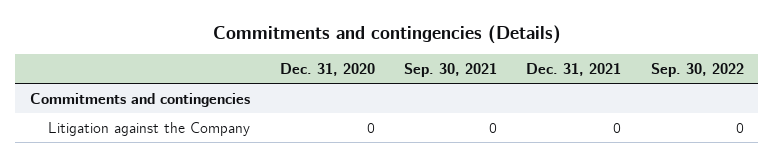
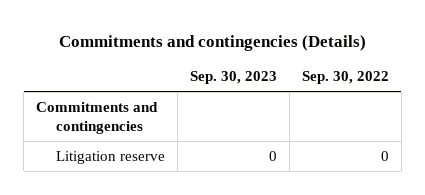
[279,62,375,76] Dec. 31, 2020 -> none
[403,62,497,77] Sep. 30, 2021 -> none
[526,62,622,76] Dec. 31, 2021 -> none
none -> [189,71,277,85] Sep. 30, 2023
[48,121,251,136] Litigation against the Company -> [55,150,165,164] Litigation reserve

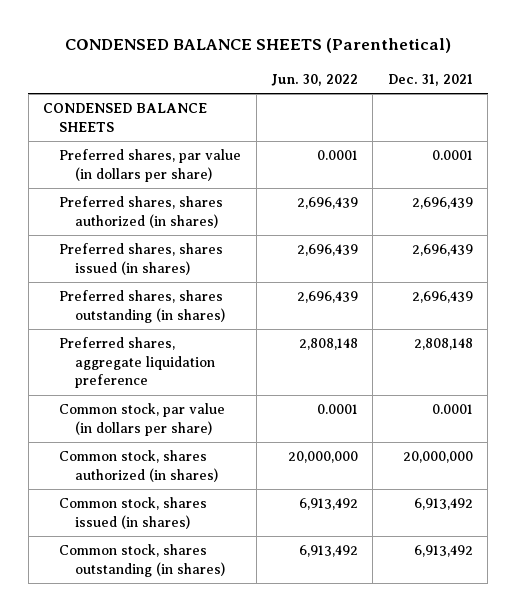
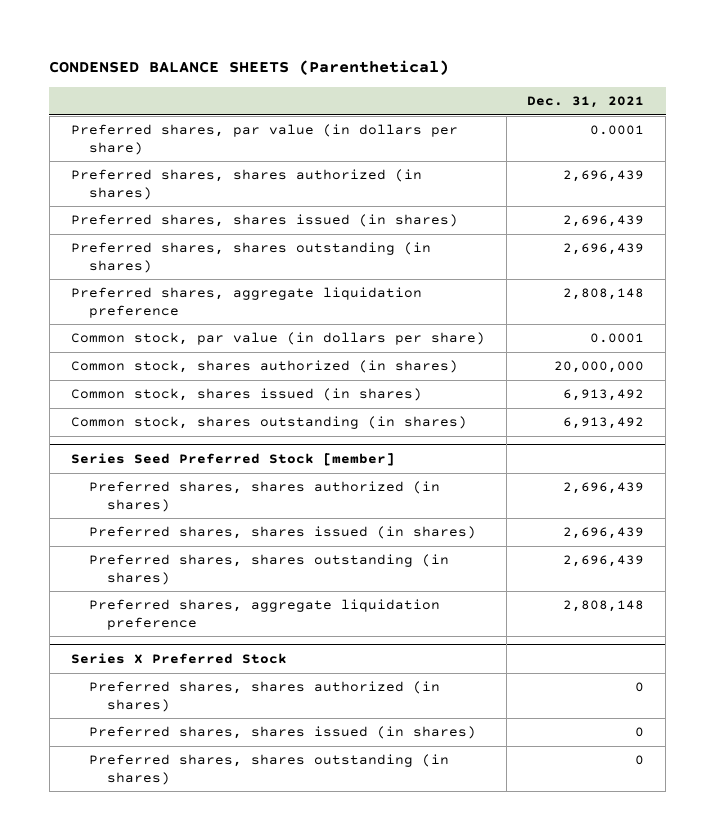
[270,73,358,86] Jun. 30, 2022 -> none
[43,103,208,132] CONDENSED BALANCE SHEETS -> none
none -> [70,453,395,467] Series Seed Preferred Stock [member]
none -> [89,481,441,512] Preferred shares, shares authorized (in shares)
none -> [89,526,477,540] Preferred shares, shares issued (in shares)
none -> [89,554,450,585] Preferred shares, shares outstanding (in shares)
none -> [89,599,441,630] Preferred shares, aggregate liquidation preference
none -> [70,653,287,665] Series X Preferred Stock
none -> [89,681,441,712] Preferred shares, shares authorized (in shares)
none -> [89,726,477,740] Preferred shares, shares issued (in shares)
none -> [89,754,450,785] Preferred shares, shares outstanding (in shares)

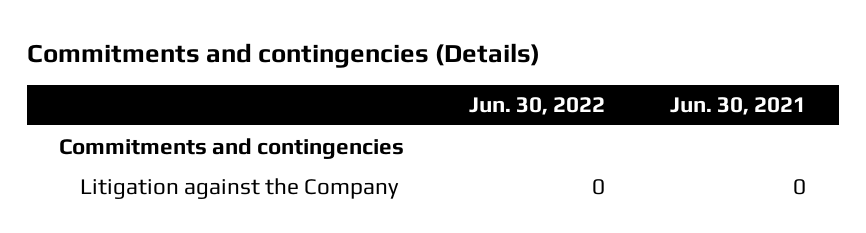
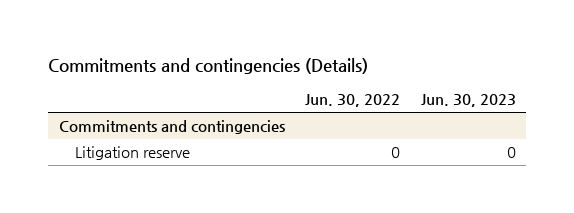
[670,97,807,116] Jun. 30, 2021 -> none
none -> [420,94,516,108] Jun. 30, 2023
[79,177,399,199] Litigation against the Company -> [75,146,191,161] Litigation reserve

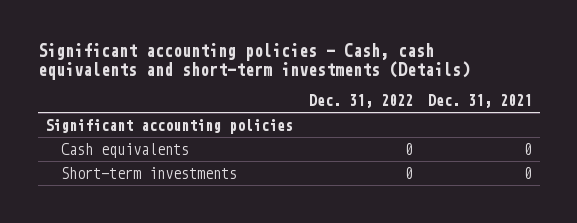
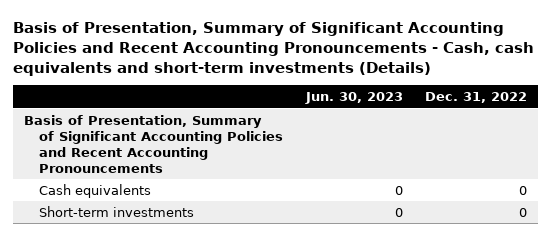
[37,42,470,80] Significant accounting policies - Cash, cash equivalents and short-term investments (Details) -> [12,21,534,76] Basis of Presentation, Summary of Significant Accounting Policies and Recent Accounting Pronouncements - Cash, cash equivalents and short-term investments (Details)
[428,93,533,108] Dec. 31, 2021 -> none
none -> [304,92,403,105] Jun. 30, 2023
[45,118,294,134] Significant accounting policies -> [24,114,284,173] Basis of Presentation, Summary of Significant Accounting Policies and Recent Accounting Pronouncements

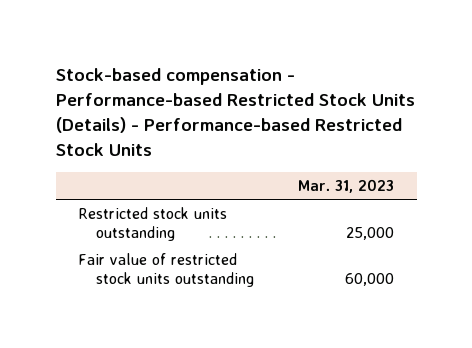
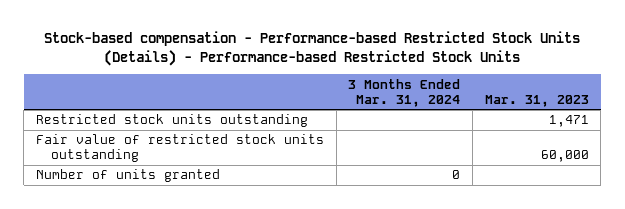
none -> [348,78,461,107] 3 Months Ended Mar. 31, 2024
[346,226,395,240] 25,000 -> [548,115,589,128] 1,471
none -> [36,169,221,183] Number of units granted

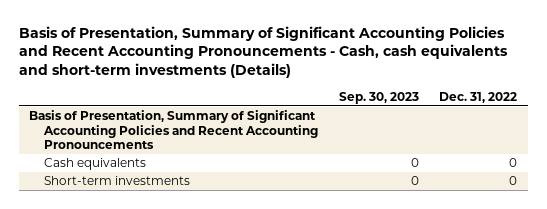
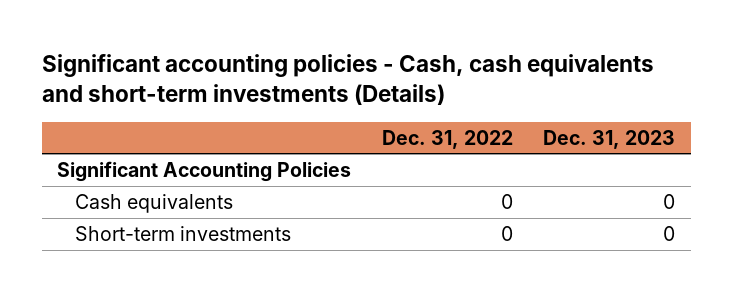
[18,25,508,79] Basis of Presentation, Summary of Significant Accounting Policies and Recent Accounting Pronouncements - Cash, cash equivalents and short-term investments (Details) -> [42,54,655,106] Significant accounting policies - Cash, cash equivalents and short-term investments (Details)
[338,91,419,104] Sep. 30, 2023 -> none
none -> [543,129,676,149] Dec. 31, 2023
[29,110,318,150] Basis of Presentation, Summary of Significant Accounting Policies and Recent Accounting Pronouncements -> [57,160,352,182] Significant Accounting Policies

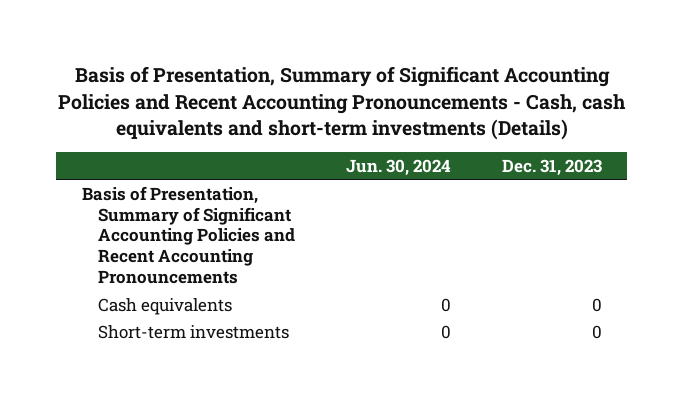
[42,54,655,106] Significant accounting policies - Cash, cash equivalents and short-term investments (Details) -> [57,66,626,141] Basis of Presentation, Summary of Significant Accounting Policies and Recent Accounting Pronouncements - Cash, cash equivalents and short-term investments (Details)
[381,129,513,149] Dec. 31, 2022 -> none
none -> [346,158,452,176] Jun. 30, 2024
[57,160,352,182] Significant Accounting Policies -> [81,185,296,285] Basis of Presentation, Summary of Significant Accounting Policies and Recent Accounting Pronouncements

